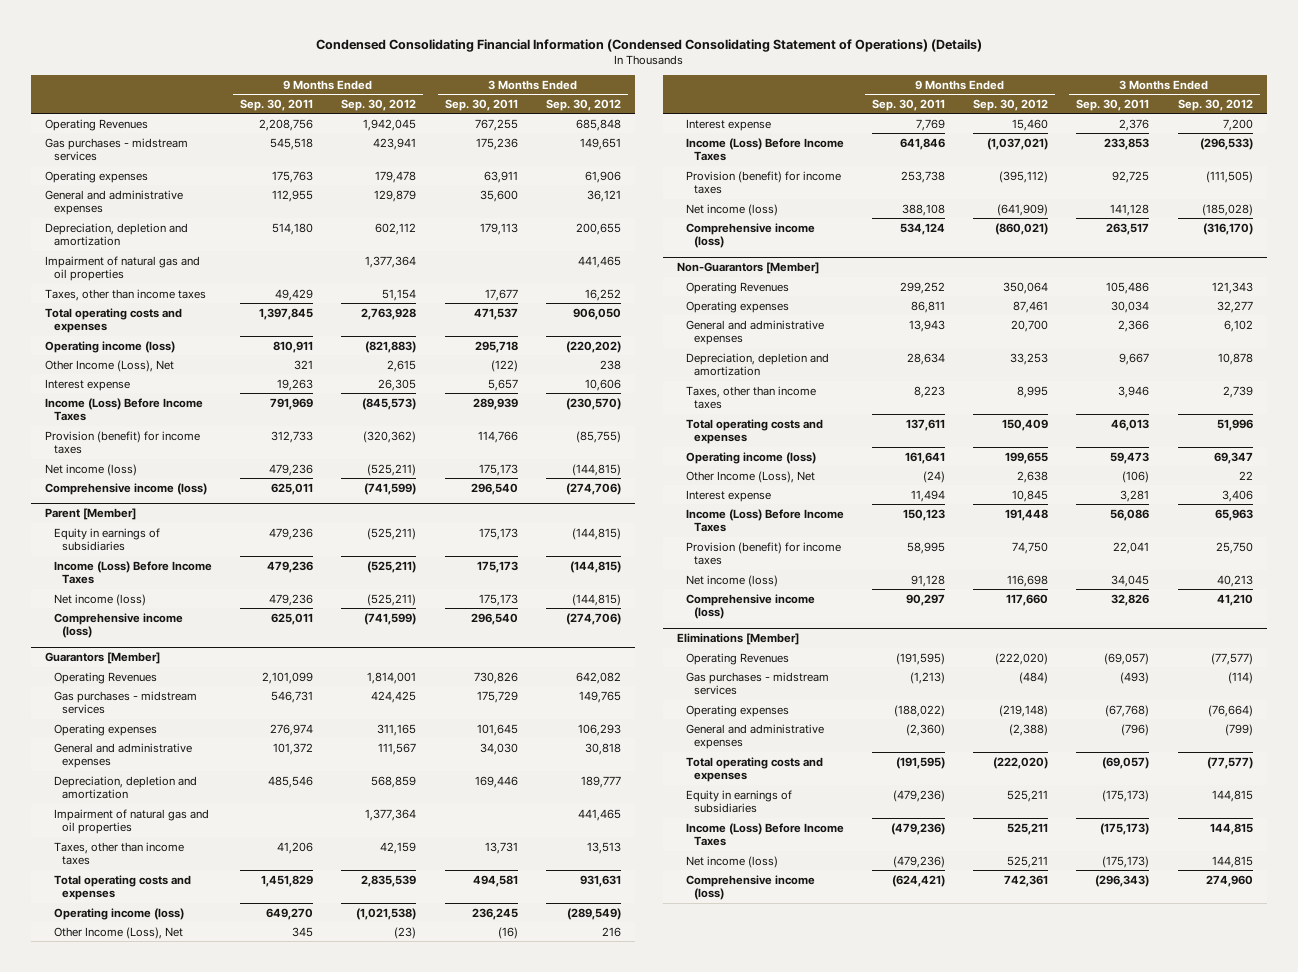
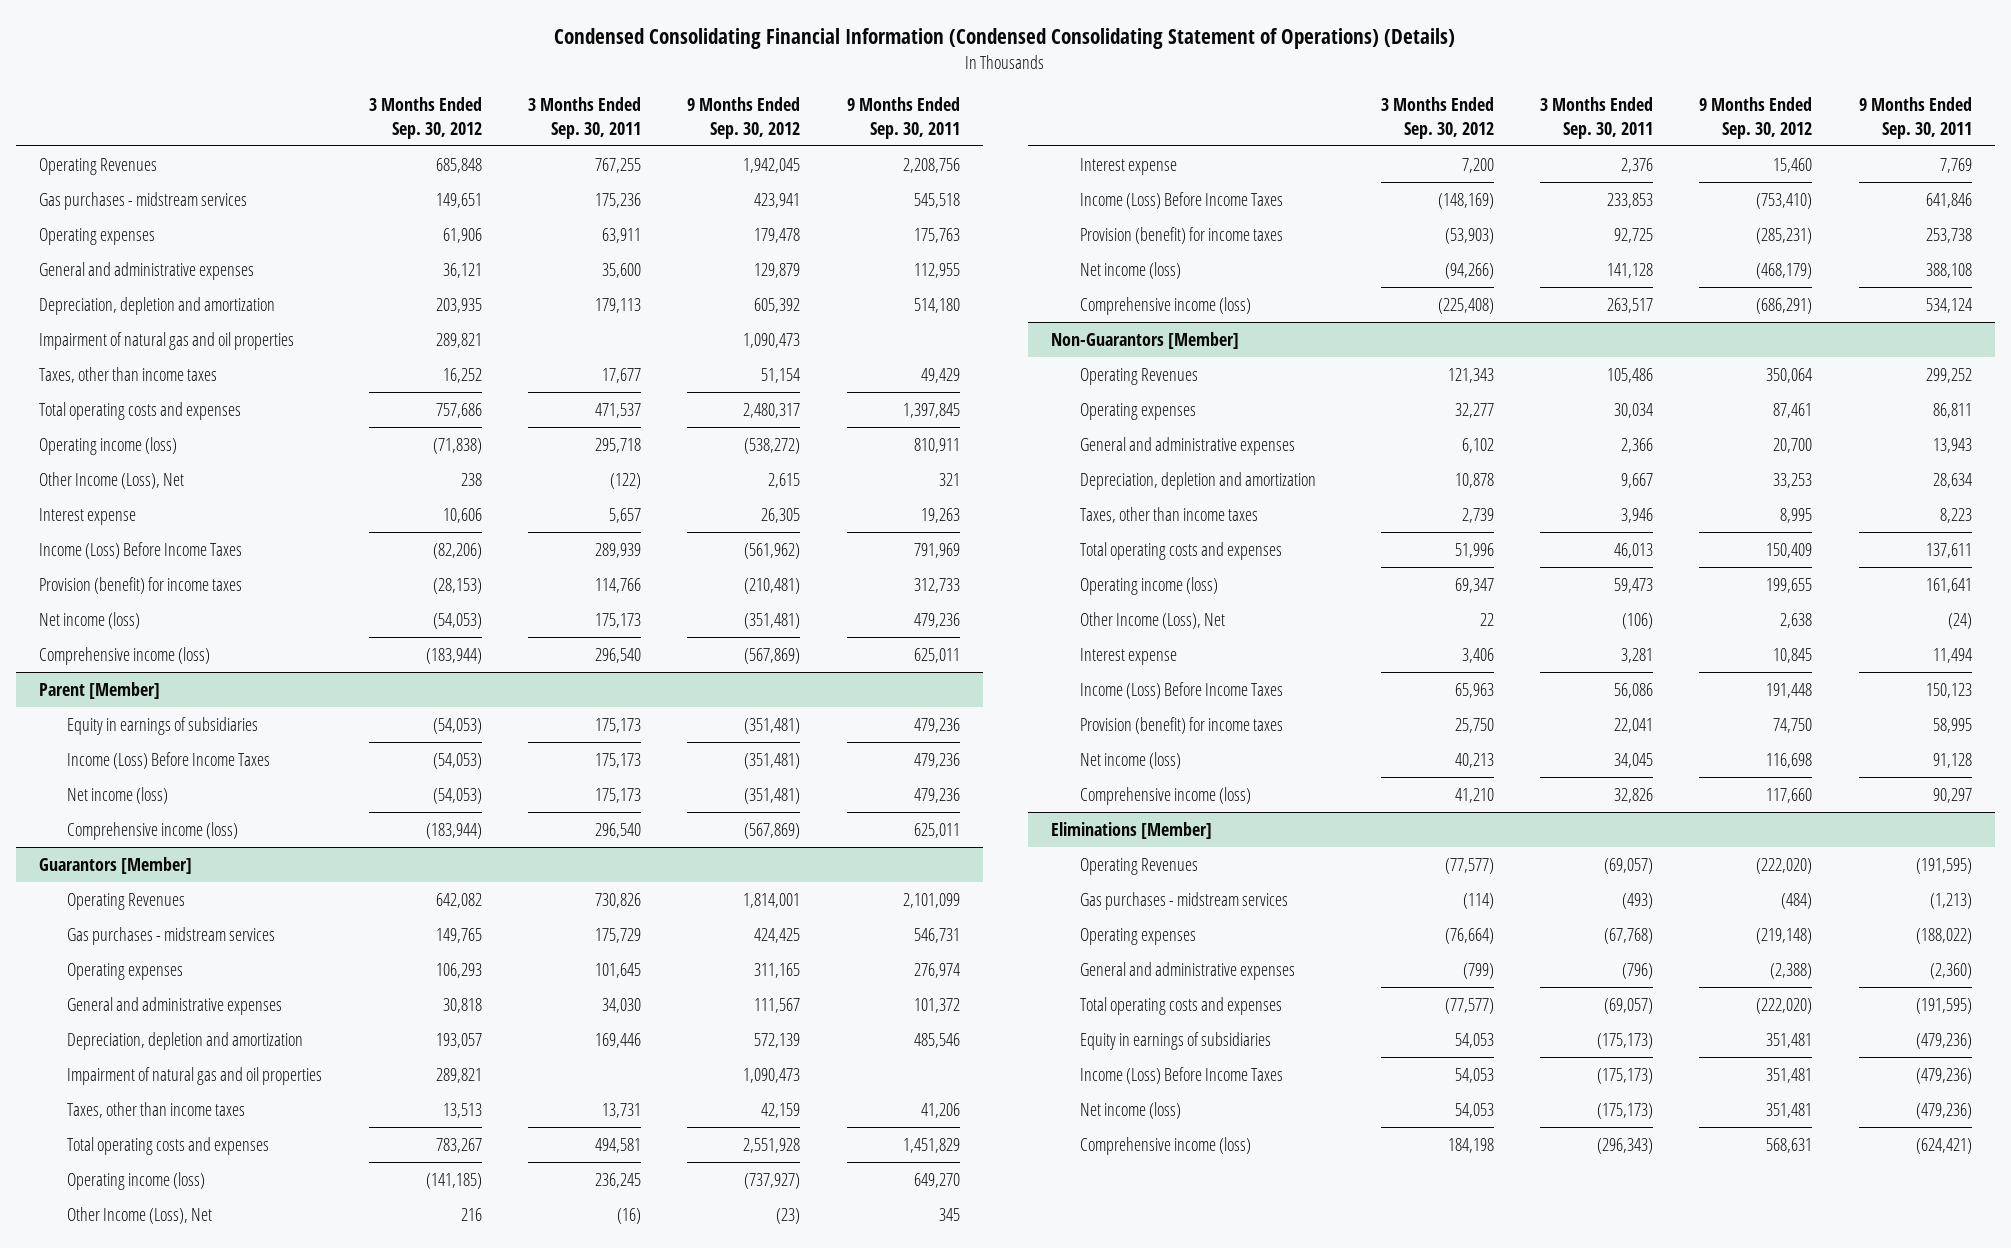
[375,222,417,235] 602,112 -> [754,298,801,314] 605,392
[575,222,621,235] 200,655 -> [435,298,482,314] 203,935
[365,255,417,268] 1,377,364 -> [743,333,801,349] 1,090,473
[577,255,621,268] 441,465 -> [435,333,482,349] 289,821
[361,307,417,320] 2,763,928 -> [743,403,801,419] 2,480,317
[572,307,621,320] 906,050 -> [435,403,482,419] 757,686
[365,340,417,353] (821,883) -> [744,438,801,455] (538,272)
[565,340,621,353] (220,202) -> [432,438,482,455] (71,838)
[362,397,417,410] (845,573) -> [744,543,801,560] (561,962)
[565,397,621,410] (230,570) -> [432,543,482,560] (82,206)
[363,430,417,443] (320,362) -> [744,578,801,595] (210,481)
[575,430,621,443] (85,755) -> [432,578,482,595] (28,153)
[367,463,417,476] (525,211) -> [744,613,801,630] (351,481)
[571,463,621,476] (144,815) -> [432,613,482,630] (54,053)
[364,482,417,495] (741,599) -> [744,648,801,665] (567,869)
[565,482,621,495] (274,706) -> [425,648,482,665] (183,944)
[367,527,417,540] (525,211) -> [744,718,801,735] (351,481)
[571,527,621,540] (144,815) -> [432,718,482,735] (54,053)
[367,560,417,573] (525,211) -> [744,753,801,770] (351,481)
[569,560,621,573] (144,815) -> [432,753,482,770] (54,053)
[367,593,417,606] (525,211) -> [744,788,801,805] (351,481)
[571,593,621,606] (144,815) -> [432,788,482,805] (54,053)
[364,612,417,625] (741,599) -> [744,823,801,840] (567,869)
[565,612,621,625] (274,706) -> [425,823,482,840] (183,944)
[371,775,417,788] 568,859 -> [754,1033,801,1049] 572,139
[580,775,621,788] 189,777 -> [435,1033,482,1049] 193,057
[365,808,417,821] 1,377,364 -> [743,1068,801,1084] 1,090,473
[577,808,621,821] 441,465 -> [435,1068,482,1084] 289,821
[361,874,417,887] 2,835,539 -> [743,1138,801,1154] 2,551,928
[579,874,621,887] 931,631 -> [435,1138,482,1154] 783,267
[356,907,417,920] (1,021,538) -> [744,1173,801,1190] (737,927)
[566,907,621,920] (289,549) -> [425,1173,482,1190] (141,185)
[987,137,1049,150] (1,037,021) -> [1756,193,1813,210] (753,410)
[1199,137,1253,150] (296,533) -> [1437,193,1494,210] (148,169)
[999,170,1049,183] (395,112) -> [1756,228,1813,245] (285,231)
[1205,170,1253,183] (111,505) -> [1444,228,1494,245] (53,903)
[997,203,1049,216] (641,909) -> [1756,263,1813,280] (468,179)
[1201,203,1253,216] (185,028) -> [1444,263,1494,280] (94,266)
[995,222,1049,235] (860,021) -> [1756,298,1813,315] (686,291)
[1202,222,1253,235] (316,170) -> [1437,298,1494,315] (225,408)
[1007,789,1049,802] 525,211 -> [1766,1033,1813,1049] 351,481
[1211,789,1253,802] 144,815 -> [1454,1033,1494,1049] 54,053
[1007,822,1049,835] 525,211 -> [1766,1068,1813,1084] 351,481
[1209,822,1253,835] 144,815 -> [1454,1068,1494,1084] 54,053
[1007,855,1049,868] 525,211 -> [1766,1103,1813,1119] 351,481
[1211,855,1253,868] 144,815 -> [1454,1103,1494,1119] 54,053
[1004,874,1049,887] 742,361 -> [1766,1138,1813,1154] 568,631
[1205,874,1253,887] 274,960 -> [1447,1138,1494,1154] 184,198

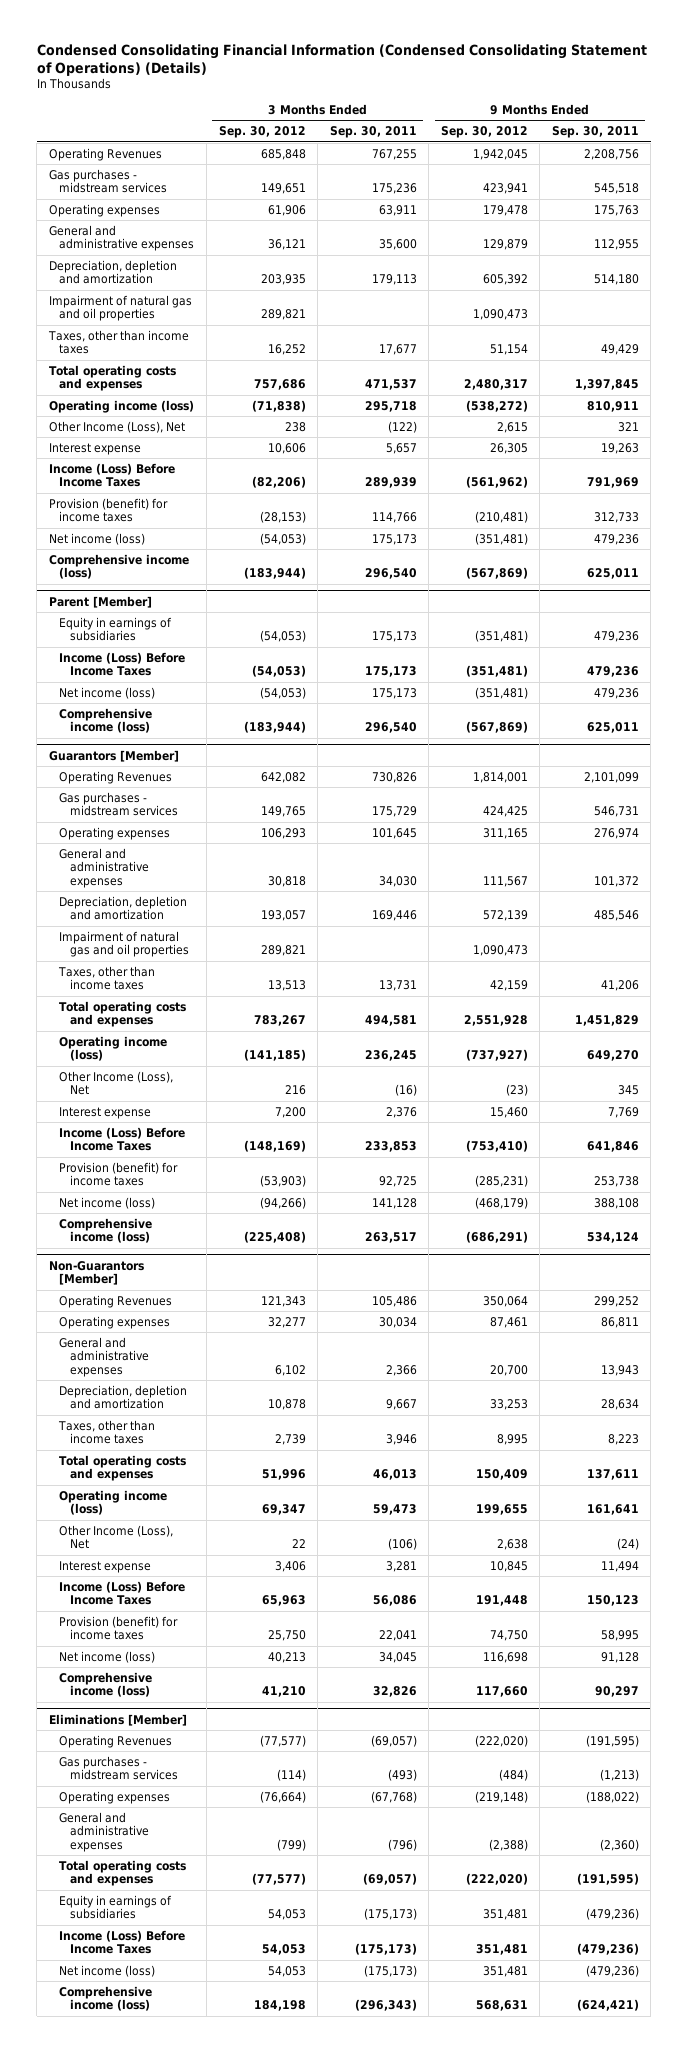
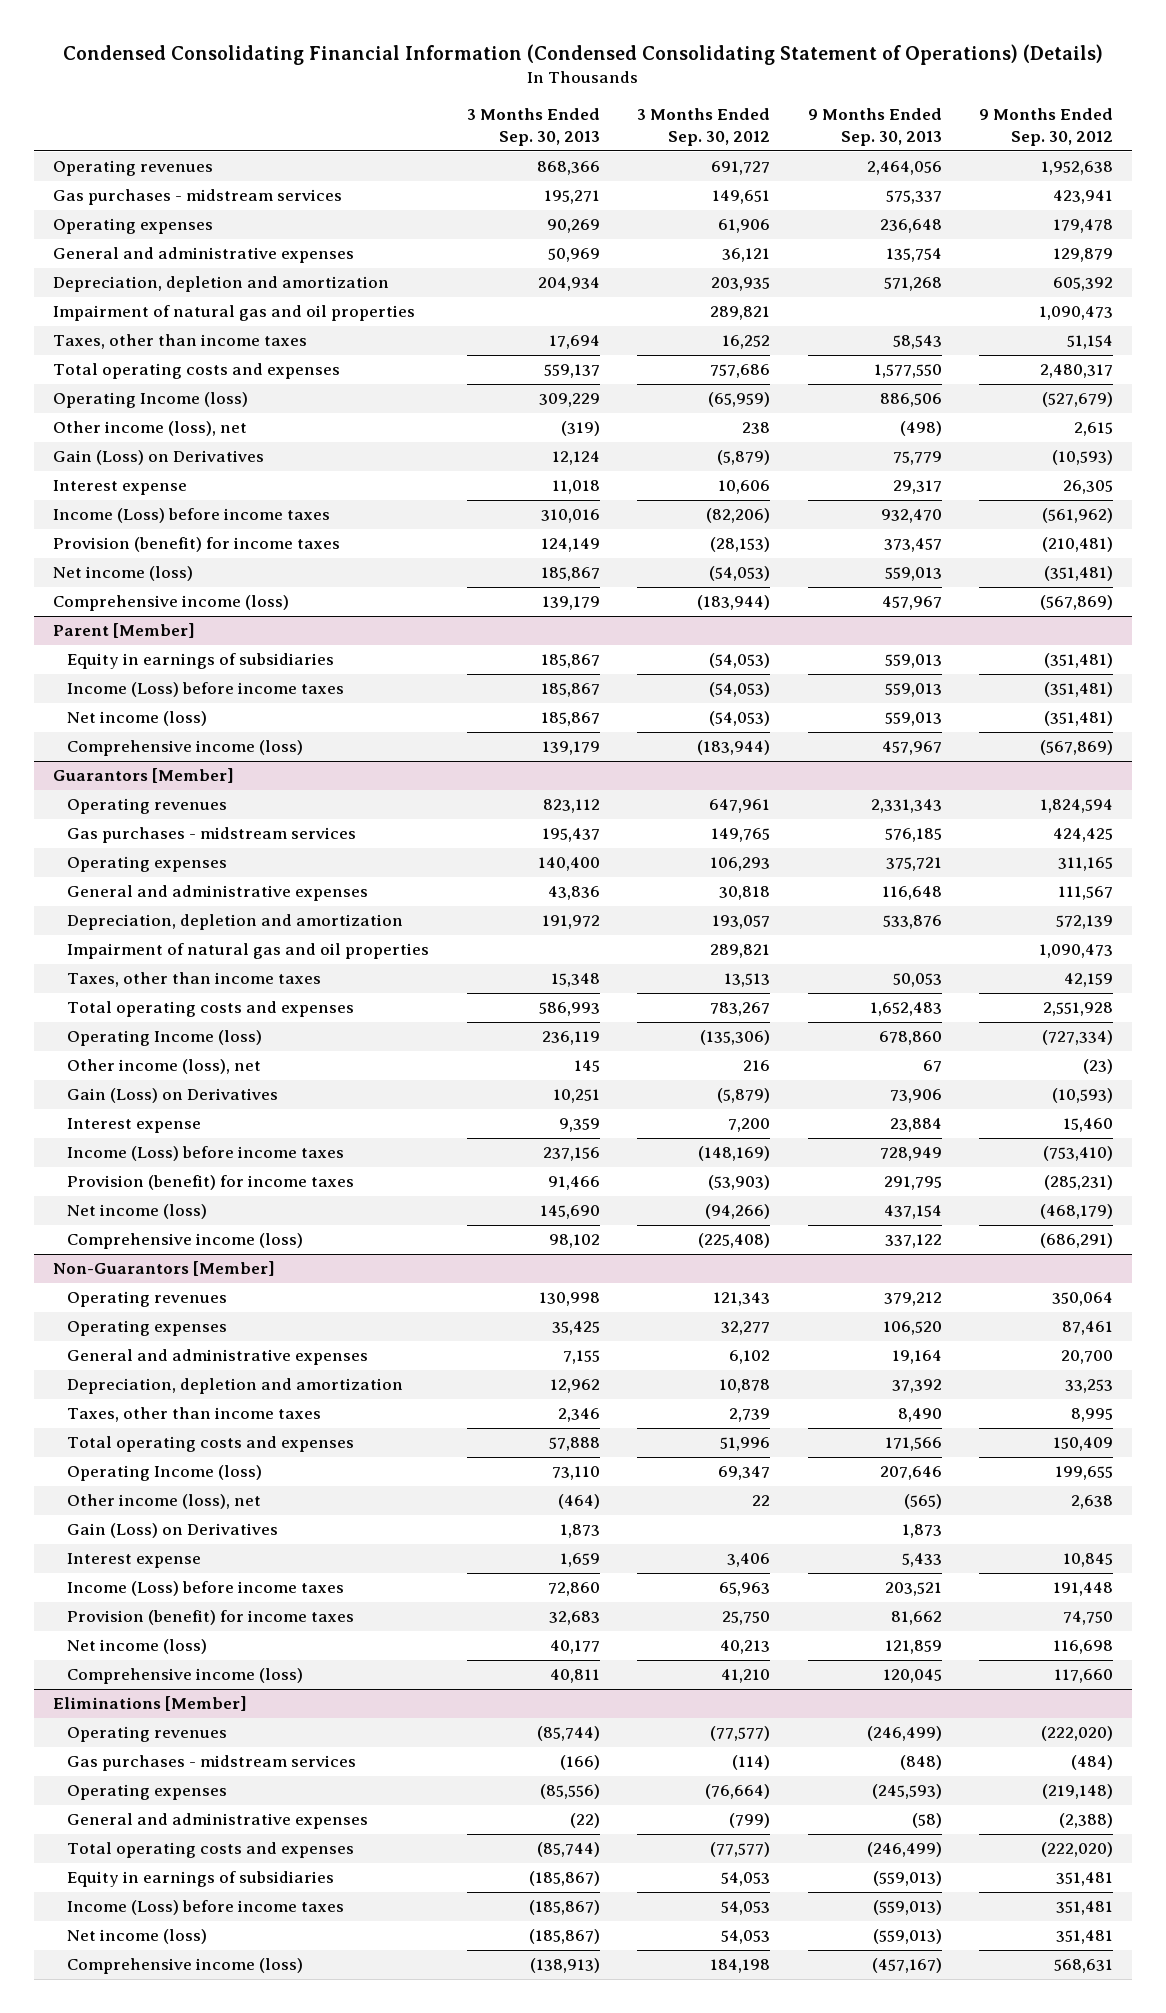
[329,126,417,139] Sep. 30, 2011 -> none
[551,126,639,139] Sep. 30, 2011 -> none
none -> [466,108,600,147] 3 Months Ended Sep. 30, 2013
none -> [807,108,942,147] 9 Months Ended Sep. 30, 2013
[48,147,162,161] Operating Revenues -> [52,160,213,177] Operating revenues
[260,148,306,160] 685,848 -> [711,161,771,176] 691,727
[472,148,528,160] 1,942,045 -> [1041,161,1114,176] 1,952,638
[48,399,194,413] Operating income (loss) -> [52,392,248,409] Operating Income (loss)
[251,399,306,412] (71,838) -> [708,392,771,408] (65,959)
[465,399,528,412] (538,272) -> [1042,392,1114,408] (527,679)
[48,420,185,433] Other Income (Loss), Net -> [52,421,247,437] Other income (loss), net
none -> [52,450,264,466] Gain (Loss) on Derivatives
[48,462,175,488] Income (Loss) Before Income Taxes -> [52,508,330,524] Income (Loss) before income taxes
[59,651,186,677] Income (Loss) Before Income Taxes -> [67,682,345,698] Income (Loss) before income taxes
[59,770,173,784] Operating Revenues -> [67,798,228,815] Operating revenues
[260,771,306,783] 642,082 -> [709,799,771,814] 647,961
[472,771,528,783] 1,814,001 -> [1040,799,1114,814] 1,824,594
[59,1035,168,1062] Operating income (loss) -> [67,1030,263,1047] Operating Income (loss)
[243,1049,306,1062] (141,185) -> [700,1030,771,1046] (135,306)
[465,1049,528,1062] (737,927) -> [1042,1030,1114,1046] (727,334)
[59,1070,174,1096] Other Income (Loss), Net -> [67,1059,262,1075] Other income (loss), net
none -> [67,1088,279,1104] Gain (Loss) on Derivatives
[59,1126,186,1152] Income (Loss) Before Income Taxes -> [67,1146,345,1162] Income (Loss) before income taxes
[59,1294,173,1308] Operating Revenues -> [67,1291,228,1308] Operating revenues
[59,1489,168,1516] Operating income (loss) -> [67,1465,263,1482] Operating Income (loss)
[59,1524,174,1550] Other Income (Loss), Net -> [67,1494,262,1510] Other income (loss), net
none -> [67,1523,279,1539] Gain (Loss) on Derivatives
[59,1580,186,1606] Income (Loss) Before Income Taxes -> [67,1581,345,1597] Income (Loss) before income taxes
[59,1734,173,1748] Operating Revenues -> [67,1726,228,1743] Operating revenues
[59,1929,186,1955] Income (Loss) Before Income Taxes -> [67,1900,345,1916] Income (Loss) before income taxes

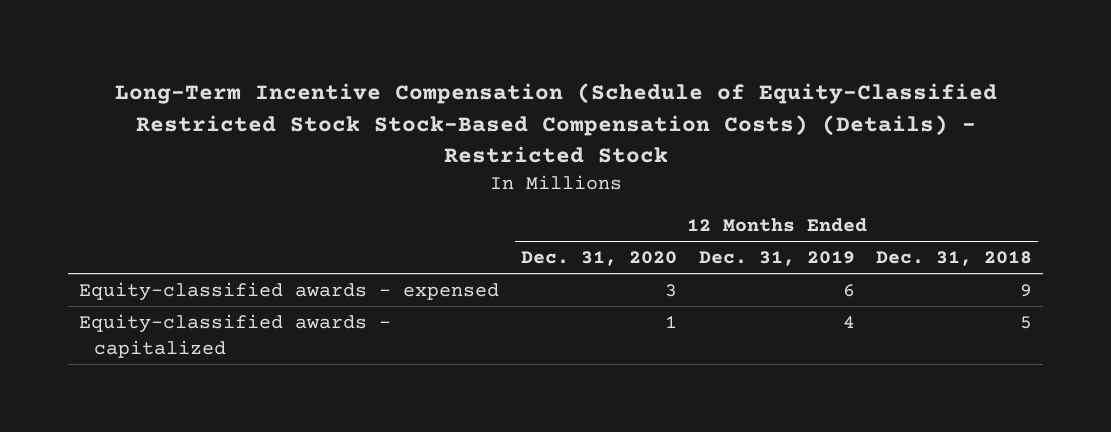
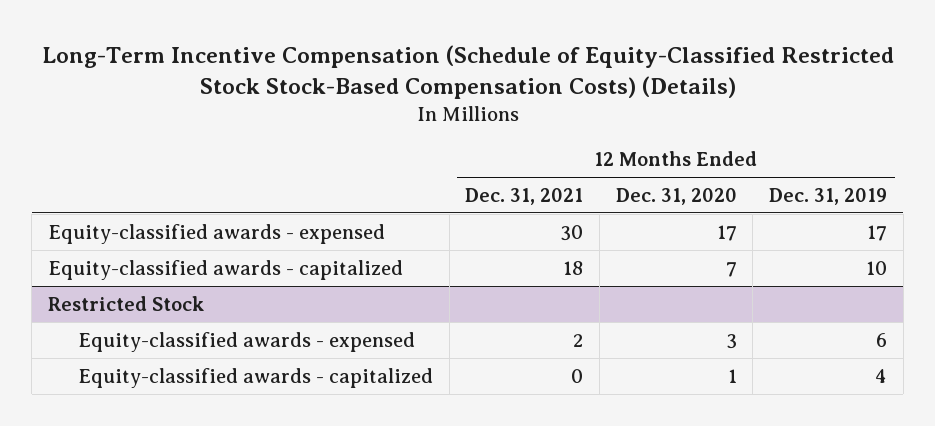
[114,83,997,164] Long-Term Incentive Compensation (Schedule of Equity-Classified Restricted Stock Stock-Based Compensation Costs) (Details) - Restricted Stock -> [41,44,894,99] Long-Term Incentive Compensation (Schedule of Equity-Classified Restricted Stock Stock-Based Compensation Costs) (Details)
[876,251,1033,267] Dec. 31, 2018 -> none
none -> [465,187,584,205] Dec. 31, 2021
none -> [47,223,385,244] Equity-classified awards - expensed
none -> [47,259,403,280] Equity-classified awards - capitalized
none -> [47,295,204,311] Restricted Stock

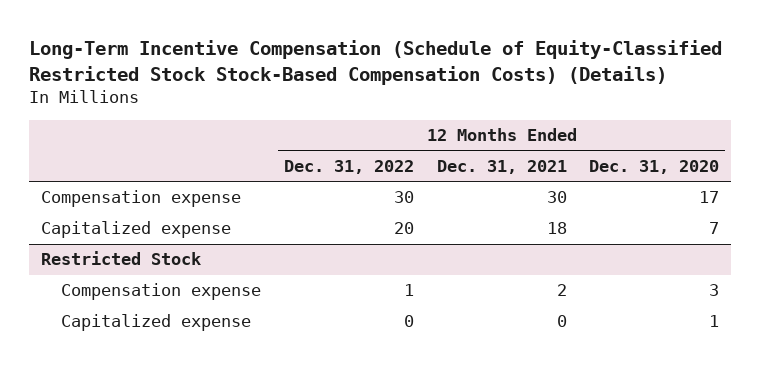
[769,187,888,205] Dec. 31, 2019 -> none
none -> [283,159,414,174] Dec. 31, 2022
[47,223,385,244] Equity-classified awards - expensed -> [40,190,241,208] Compensation expense
[47,259,403,280] Equity-classified awards - capitalized -> [40,221,231,239] Capitalized expense
[77,331,415,352] Equity-classified awards - expensed -> [60,283,261,301] Compensation expense
[77,367,433,388] Equity-classified awards - capitalized -> [60,314,251,332] Capitalized expense

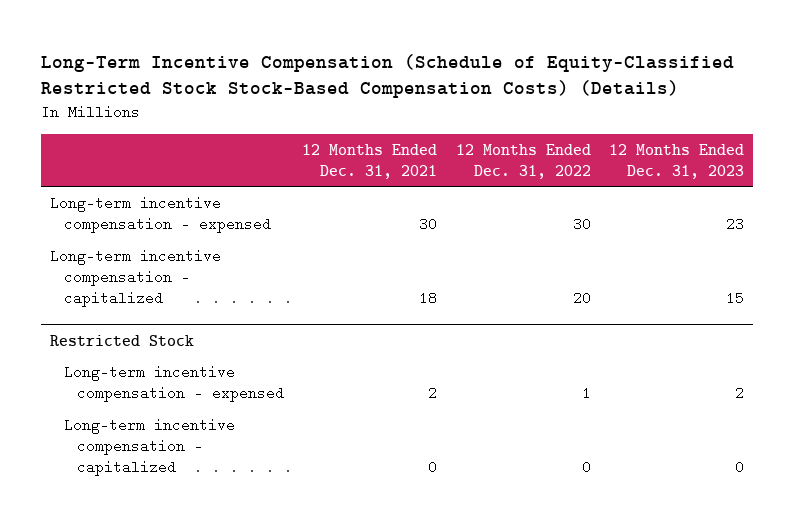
[589,159,720,174] Dec. 31, 2020 -> none
none -> [608,143,744,179] 12 Months Ended Dec. 31, 2023
[40,190,241,208] Compensation expense -> [50,196,271,234] Long-term incentive compensation - expensed
[40,221,231,239] Capitalized expense -> [50,249,222,308] Long-term incentive compensation - capitalized
[60,283,261,301] Compensation expense -> [63,365,285,403] Long-term incentive compensation - expensed
[60,314,251,332] Capitalized expense -> [63,418,235,477] Long-term incentive compensation - capitalized

